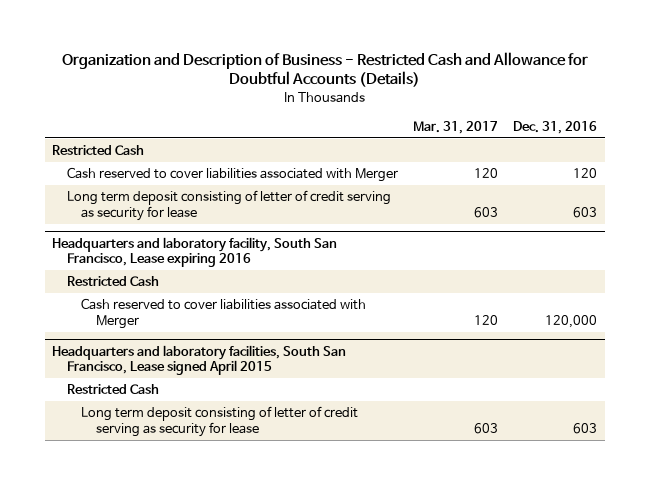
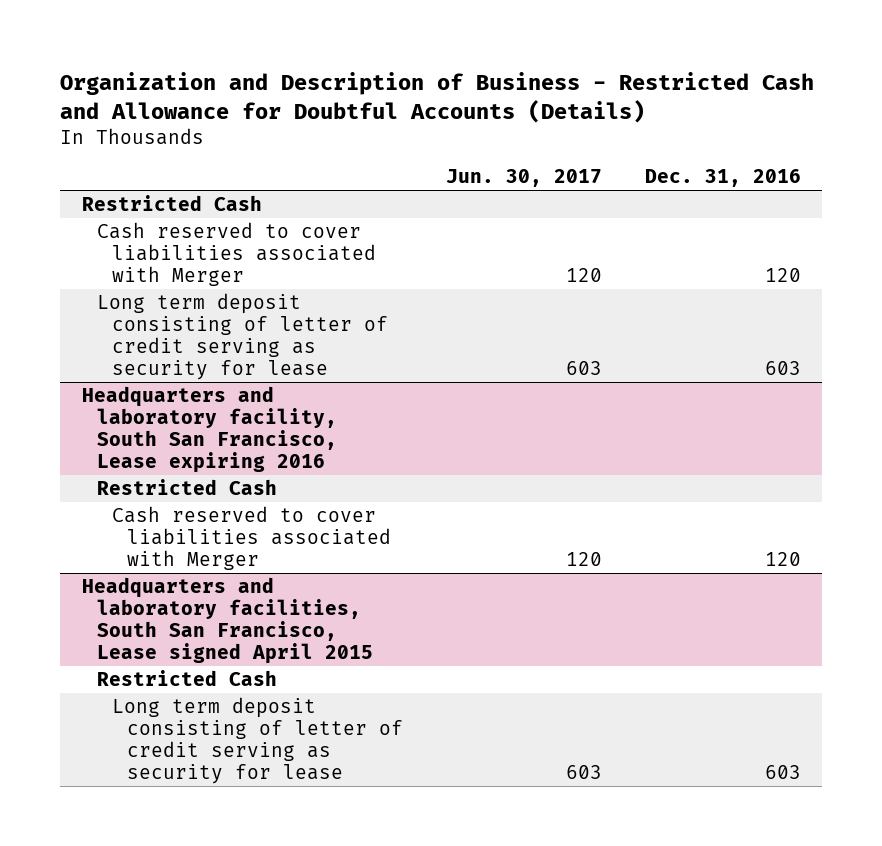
[412,120,498,134] Mar. 31, 2017 -> none
none -> [445,169,602,188] Jun. 30, 2017
[545,314,598,328] 120,000 -> [764,552,801,567] 120

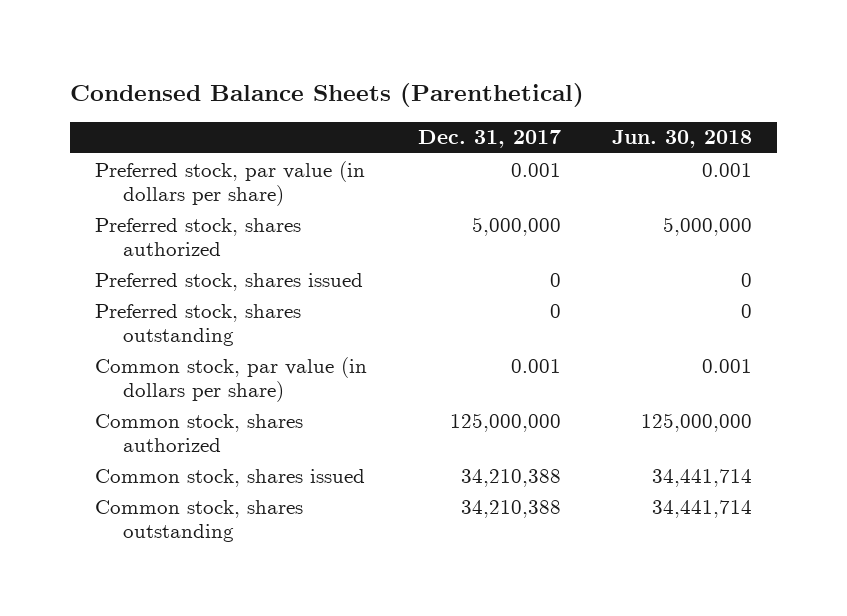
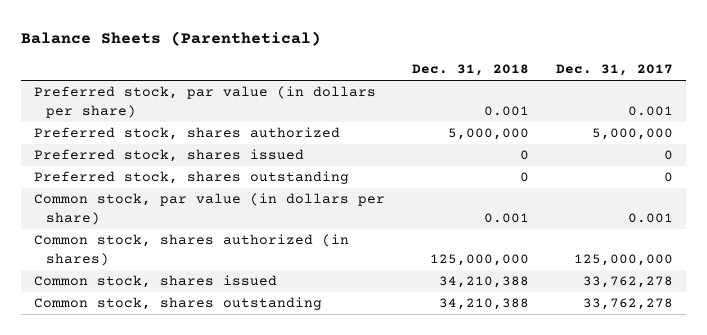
[69,83,584,108] Condensed Balance Sheets (Parenthetical) -> [20,31,321,47] Balance Sheets (Parenthetical)
[611,130,752,149] Jun. 30, 2018 -> none
none -> [411,64,529,77] Dec. 31, 2018
[94,413,303,452] Common stock, shares authorized -> [34,234,350,266] Common stock, shares authorized (in shares)
[460,468,561,487] 34,210,388 -> [582,276,673,289] 33,762,278
[460,499,561,518] 34,210,388 -> [582,298,673,311] 33,762,278

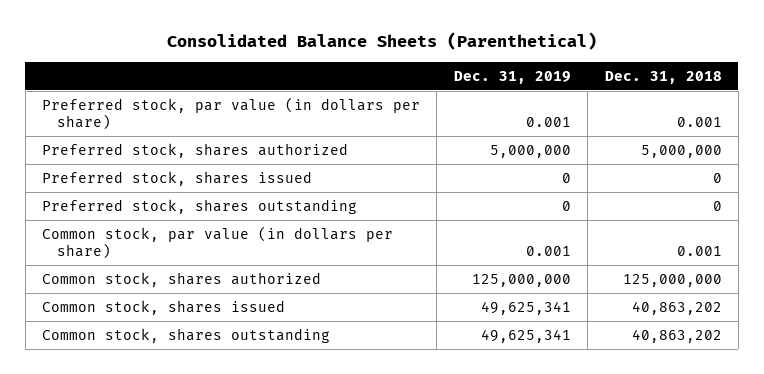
[20,31,321,47] Balance Sheets (Parenthetical) -> [166,32,597,51] Consolidated Balance Sheets (Parenthetical)
[555,64,673,77] Dec. 31, 2017 -> none
none -> [453,70,571,84] Dec. 31, 2019
[34,234,350,266] Common stock, shares authorized (in shares) -> [42,272,322,288] Common stock, shares authorized
[438,276,529,289] 34,210,388 -> [631,301,722,316] 40,863,202
[438,298,529,311] 34,210,388 -> [631,329,722,344] 40,863,202

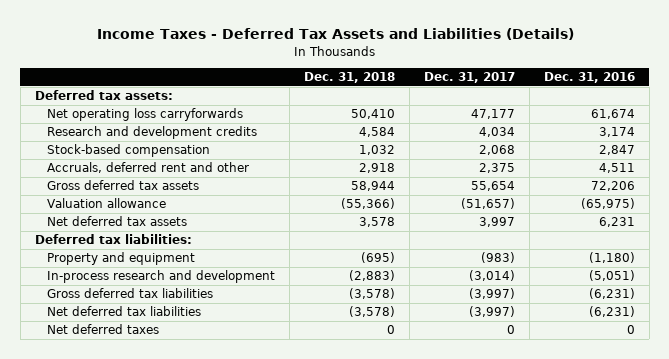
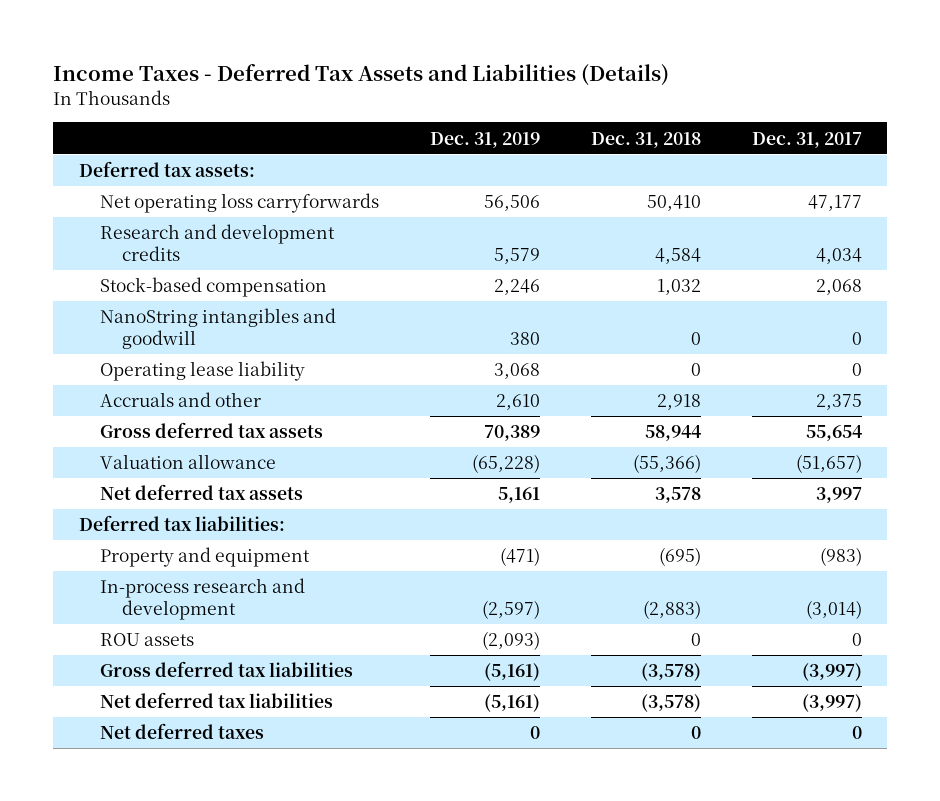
[543,72,635,84] Dec. 31, 2016 -> none
none -> [430,131,541,148] Dec. 31, 2019
none -> [100,308,337,350] NanoString intangibles and goodwill
none -> [100,361,306,382] Operating lease liability
[46,162,249,174] Accruals, deferred rent and other -> [100,392,262,408] Accruals and other
none -> [100,633,195,647] ROU assets

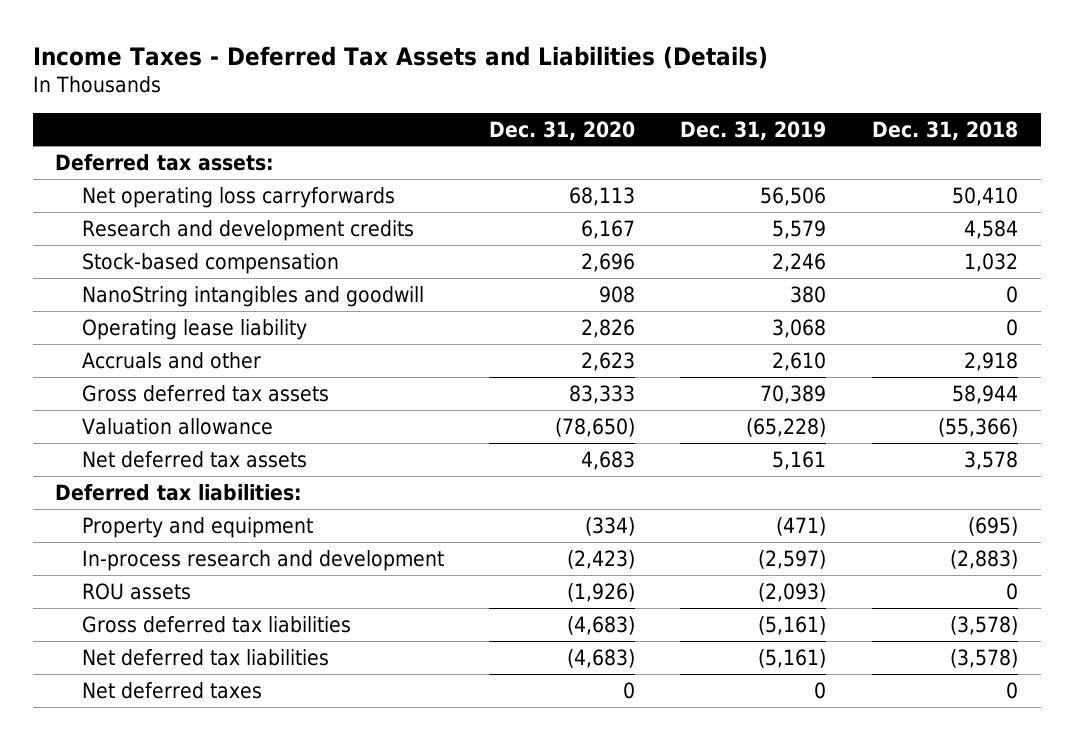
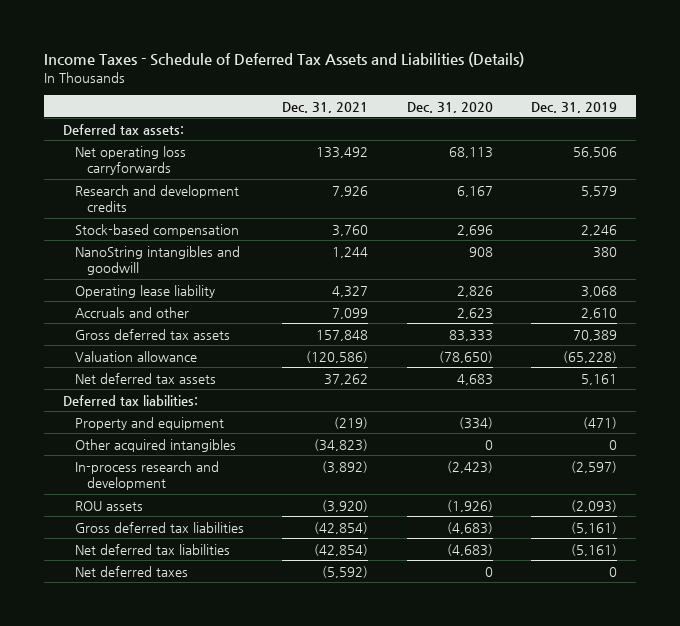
[32,45,768,69] Income Taxes - Deferred Tax Assets and Liabilities (Details) -> [43,52,524,68] Income Taxes - Schedule of Deferred Tax Assets and Liabilities (Details)
[871,120,1018,140] Dec. 31, 2018 -> none
none -> [282,101,369,113] Dec. 31, 2021
none -> [75,438,237,452] Other acquired intangibles

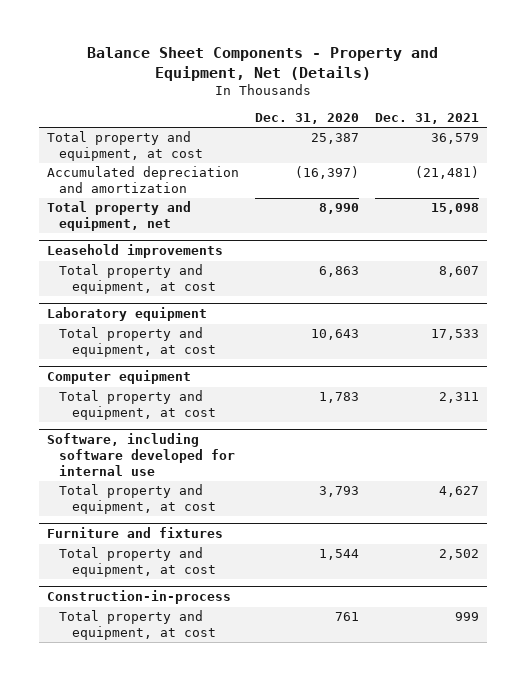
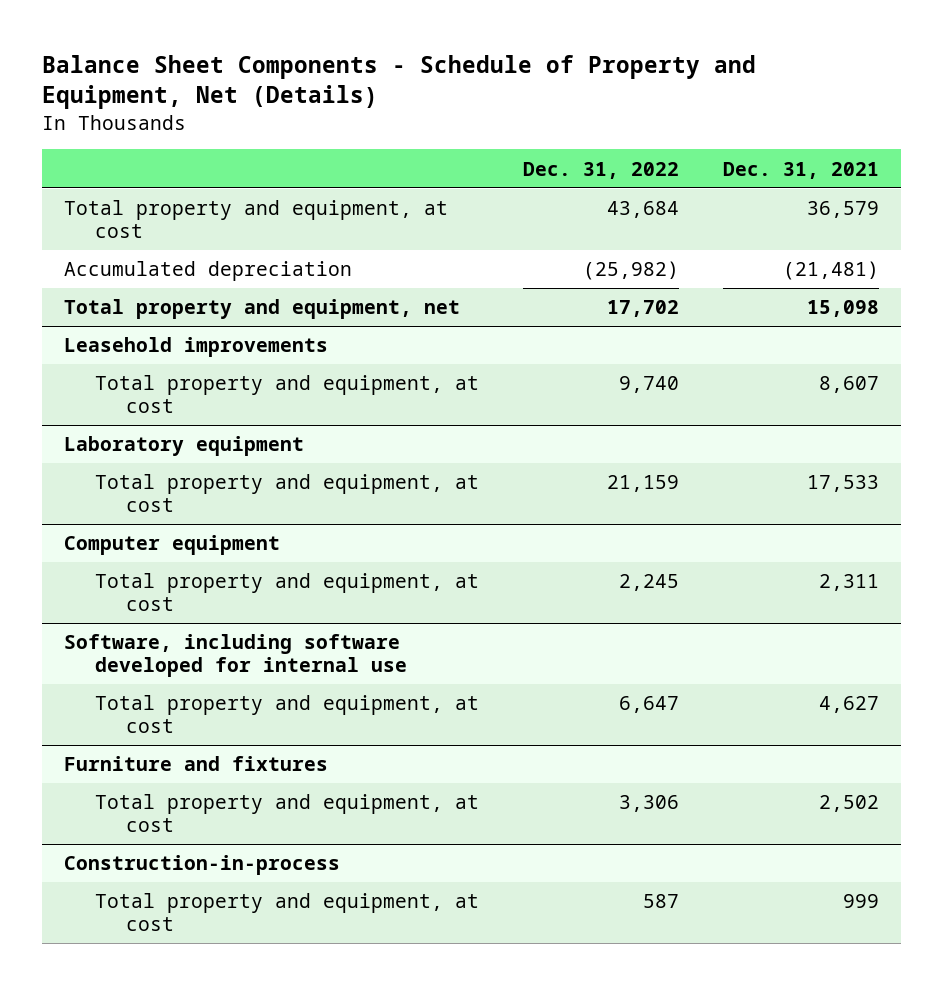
[86,47,438,81] Balance Sheet Components - Property and Equipment, Net (Details) -> [41,54,756,110] Balance Sheet Components - Schedule of Property and Equipment, Net (Details)
[254,113,359,125] Dec. 31, 2020 -> none
none -> [522,161,679,179] Dec. 31, 2022
[46,166,239,194] Accumulated depreciation and amortization -> [64,261,353,282] Accumulated depreciation

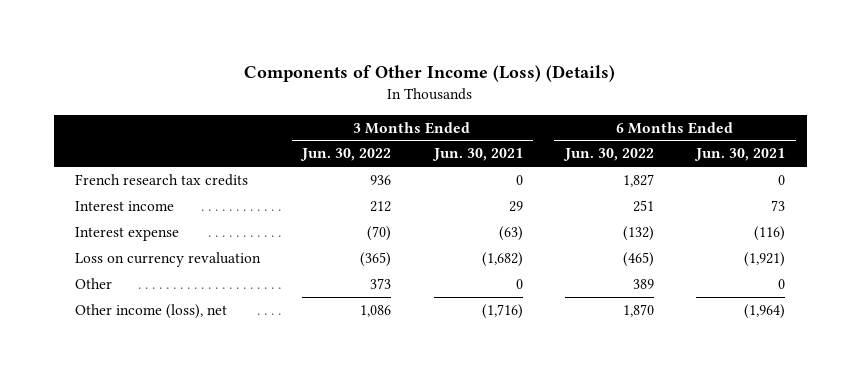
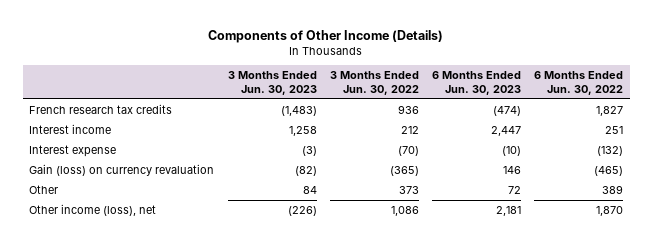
[244,64,616,82] Components of Other Income (Loss) (Details) -> [208,29,444,43] Components of Other Income (Details)
[431,148,523,162] Jun. 30, 2021 -> none
[694,148,786,162] Jun. 30, 2021 -> none
none -> [227,71,317,96] 3 Months Ended Jun. 30, 2023
none -> [431,71,521,96] 6 Months Ended Jun. 30, 2023
[74,251,261,267] Loss on currency revaluation -> [29,163,215,176] Gain (loss) on currency revaluation

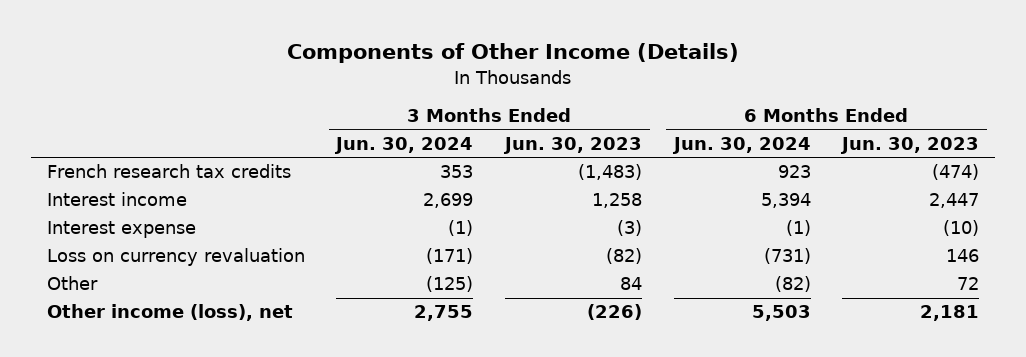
[329,71,419,96] 3 Months Ended Jun. 30, 2022 -> none
[534,71,624,96] 6 Months Ended Jun. 30, 2022 -> none
none -> [334,136,474,154] Jun. 30, 2024
none -> [671,136,811,154] Jun. 30, 2024
[29,163,215,176] Gain (loss) on currency revaluation -> [46,248,305,267] Loss on currency revaluation

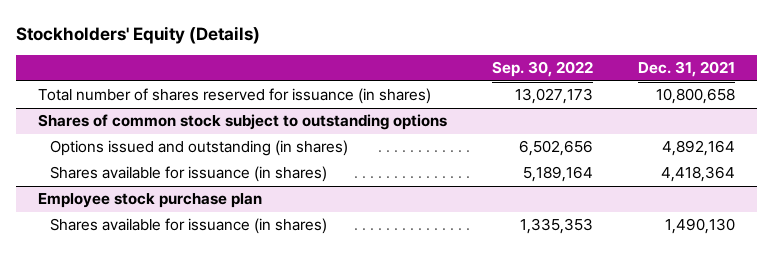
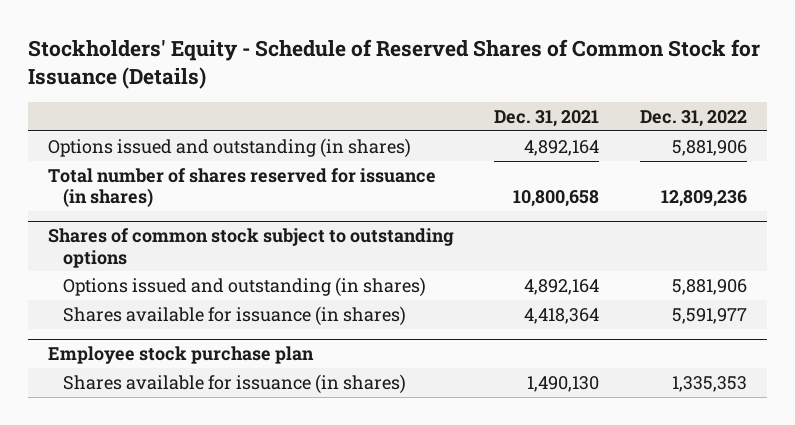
[15,25,260,44] Stockholders' Equity (Details) -> [27,39,760,90] Stockholders' Equity - Schedule of Reserved Shares of Common Stock for Issuance (Details)
[492,61,594,78] Sep. 30, 2022 -> none
none -> [639,110,747,128] Dec. 31, 2022
none -> [48,137,412,158] Options issued and outstanding (in shares)

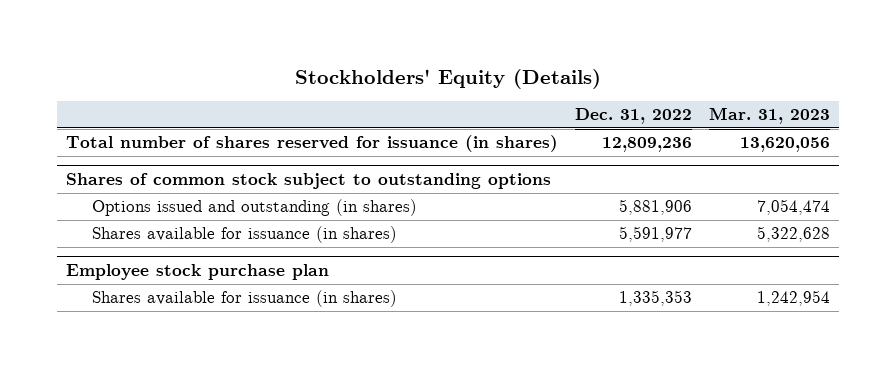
[27,39,760,90] Stockholders' Equity - Schedule of Reserved Shares of Common Stock for Issuance (Details) -> [295,68,602,89] Stockholders' Equity (Details)
[494,110,600,128] Dec. 31, 2021 -> none
none -> [709,107,831,125] Mar. 31, 2023
[48,137,412,158] Options issued and outstanding (in shares) -> none

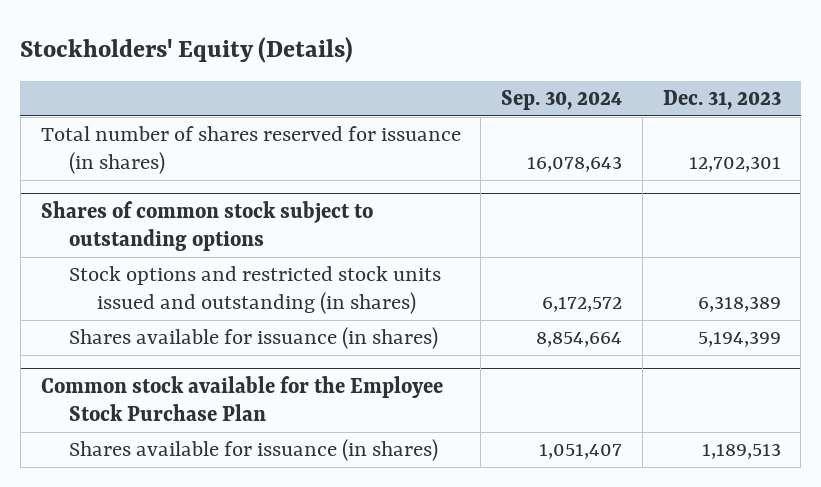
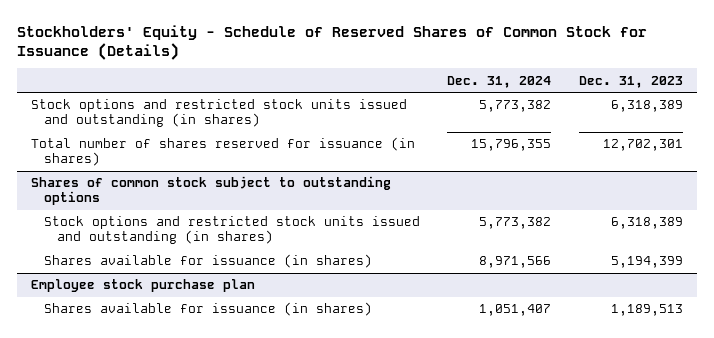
[20,37,354,64] Stockholders' Equity (Details) -> [17,24,648,60] Stockholders' Equity - Schedule of Reserved Shares of Common Stock for Issuance (Details)
[501,90,623,111] Sep. 30, 2024 -> none
none -> [447,75,552,88] Dec. 31, 2024
none -> [31,99,408,128] Stock options and restricted stock units issued and outstanding (in shares)
[40,376,443,422] Common stock available for the Employee Stock Purchase Plan -> [31,279,256,293] Employee stock purchase plan

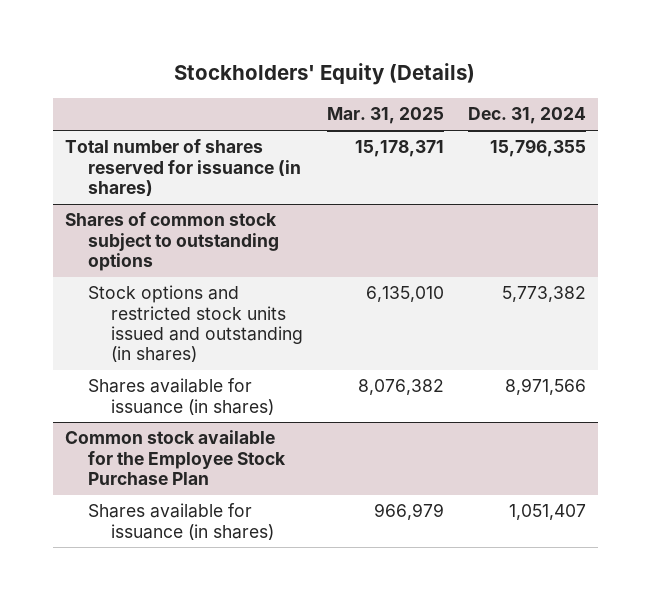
[17,24,648,60] Stockholders' Equity - Schedule of Reserved Shares of Common Stock for Issuance (Details) -> [174,63,476,86] Stockholders' Equity (Details)
[579,75,684,88] Dec. 31, 2023 -> none
none -> [326,107,444,125] Mar. 31, 2025
[31,99,408,128] Stock options and restricted stock units issued and outstanding (in shares) -> none
[31,279,256,293] Employee stock purchase plan -> [64,430,286,486] Common stock available for the Employee Stock Purchase Plan

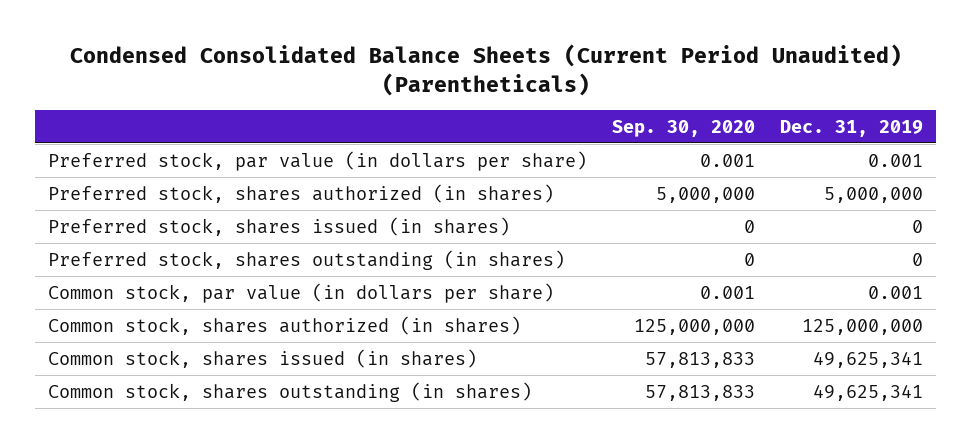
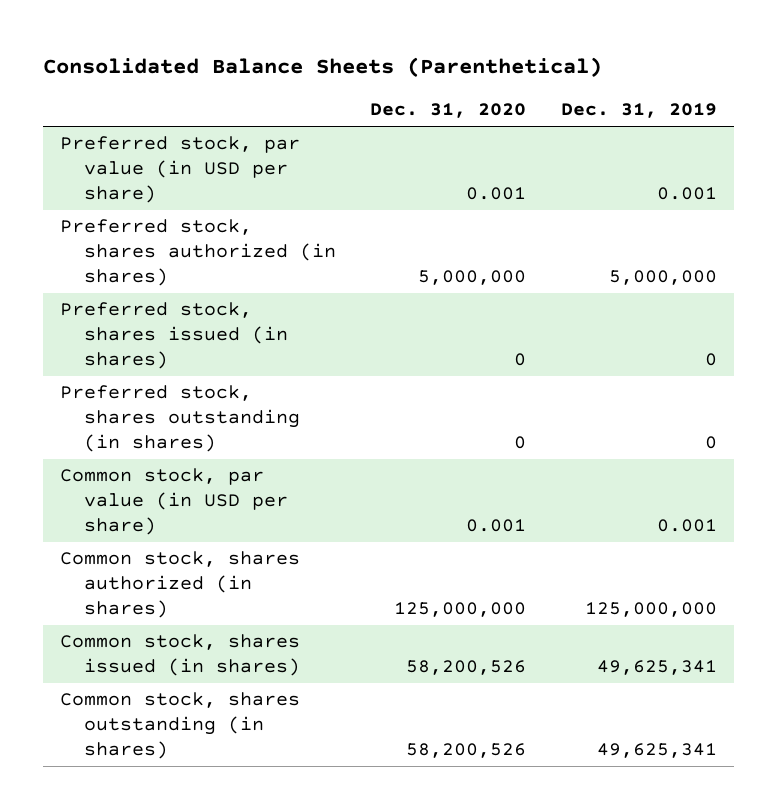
[69,44,902,96] Condensed Consolidated Balance Sheets (Current Period Unaudited) (Parentheticals) -> [42,57,602,78] Consolidated Balance Sheets (Parenthetical)
[612,119,756,137] Sep. 30, 2020 -> none
none -> [370,103,527,119] Dec. 31, 2020
[47,150,587,171] Preferred stock, par value (in dollars per share) -> [59,136,300,204] Preferred stock, par value (in USD per share)
[47,282,554,303] Common stock, par value (in dollars per share) -> [59,468,288,536] Common stock, par value (in USD per share)

